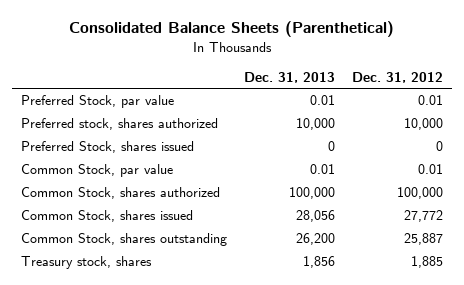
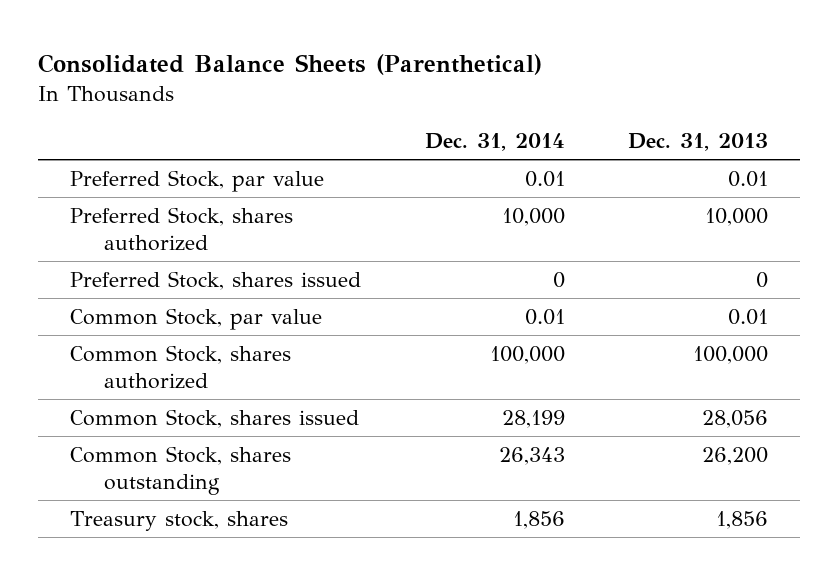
[352,71,444,83] Dec. 31, 2012 -> none
none -> [424,133,565,152] Dec. 31, 2014
[20,118,218,131] Preferred stock, shares authorized -> [70,206,294,251] Preferred Stock, shares authorized

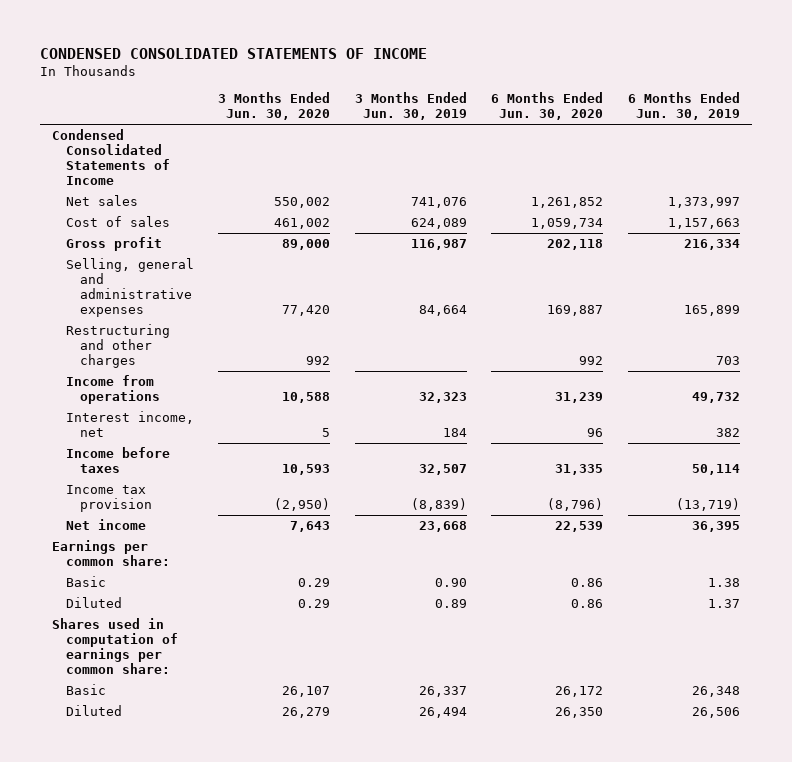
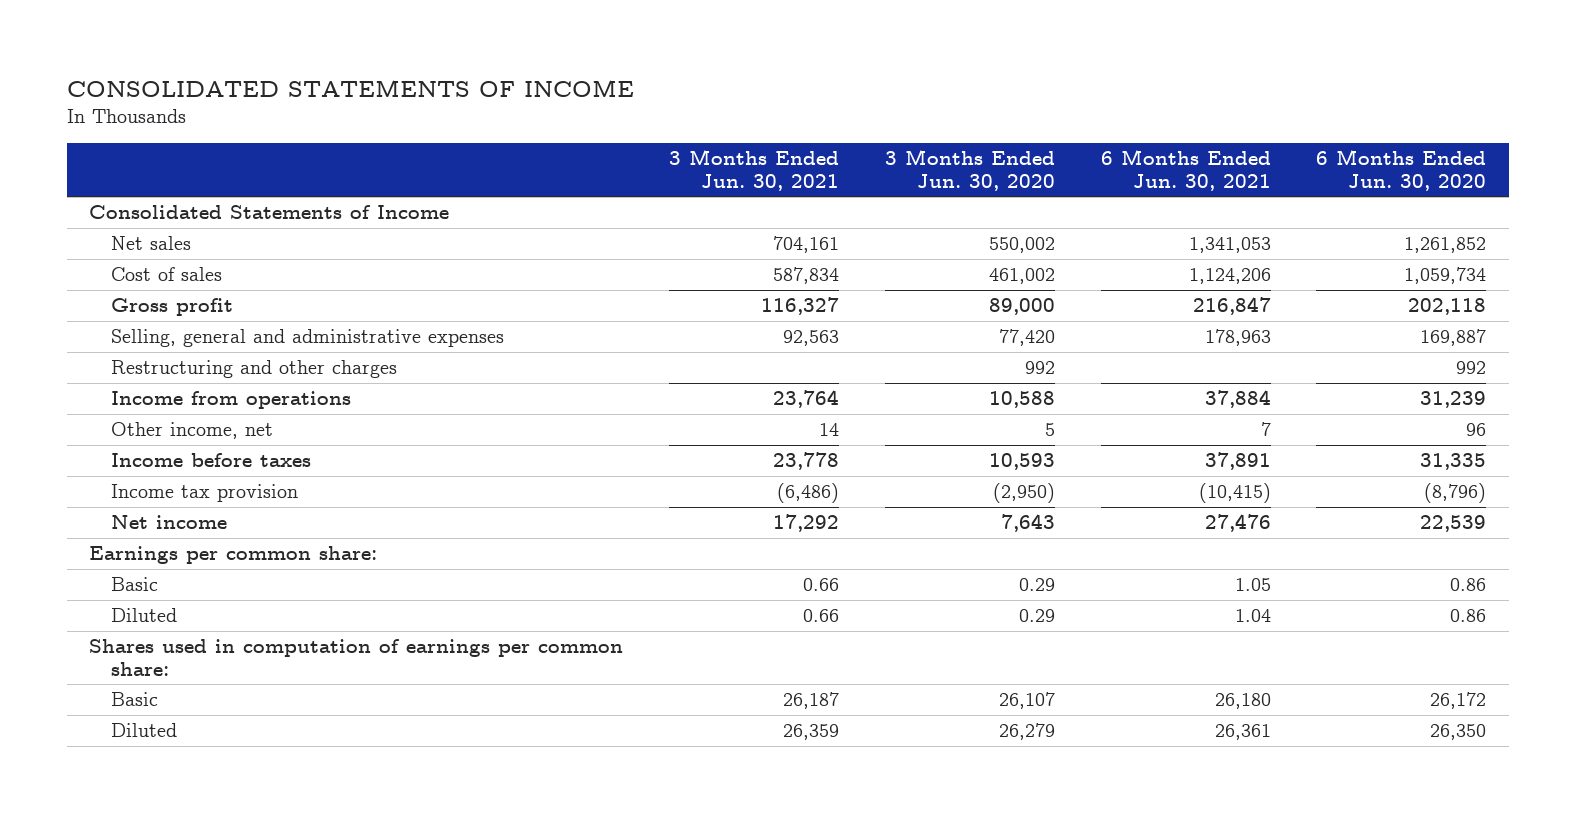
[39,48,427,60] CONDENSED CONSOLIDATED STATEMENTS OF INCOME -> [66,80,634,98] CONSOLIDATED STATEMENTS OF INCOME
[354,92,467,121] 3 Months Ended Jun. 30, 2019 -> none
[627,92,740,121] 6 Months Ended Jun. 30, 2019 -> none
none -> [669,149,840,191] 3 Months Ended Jun. 30, 2021
none -> [1100,149,1271,191] 6 Months Ended Jun. 30, 2021
[52,128,171,186] Condensed Consolidated Statements of Income -> [89,205,450,220] Consolidated Statements of Income
[66,410,195,438] Interest income, net -> [110,422,273,440] Other income, net

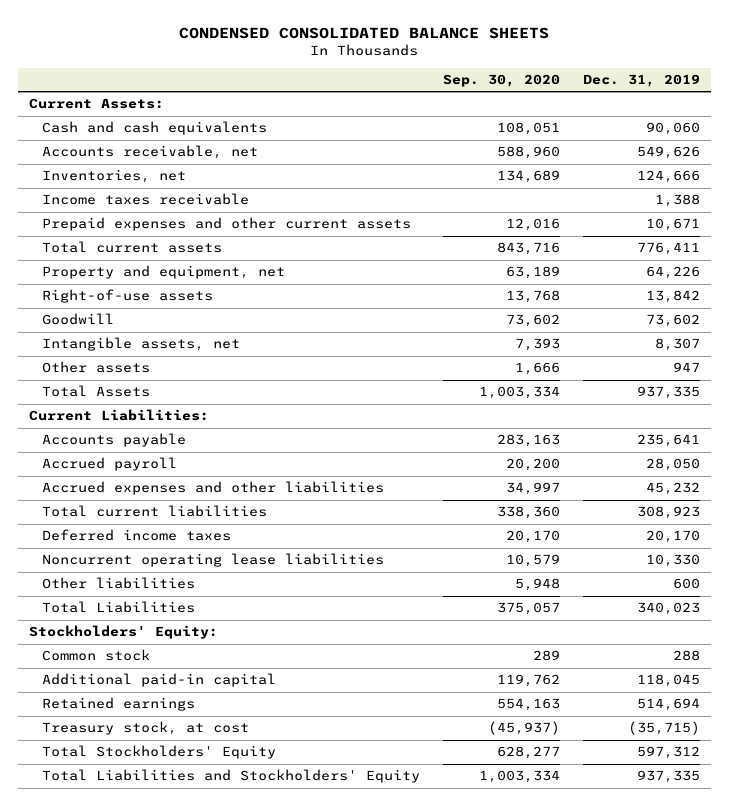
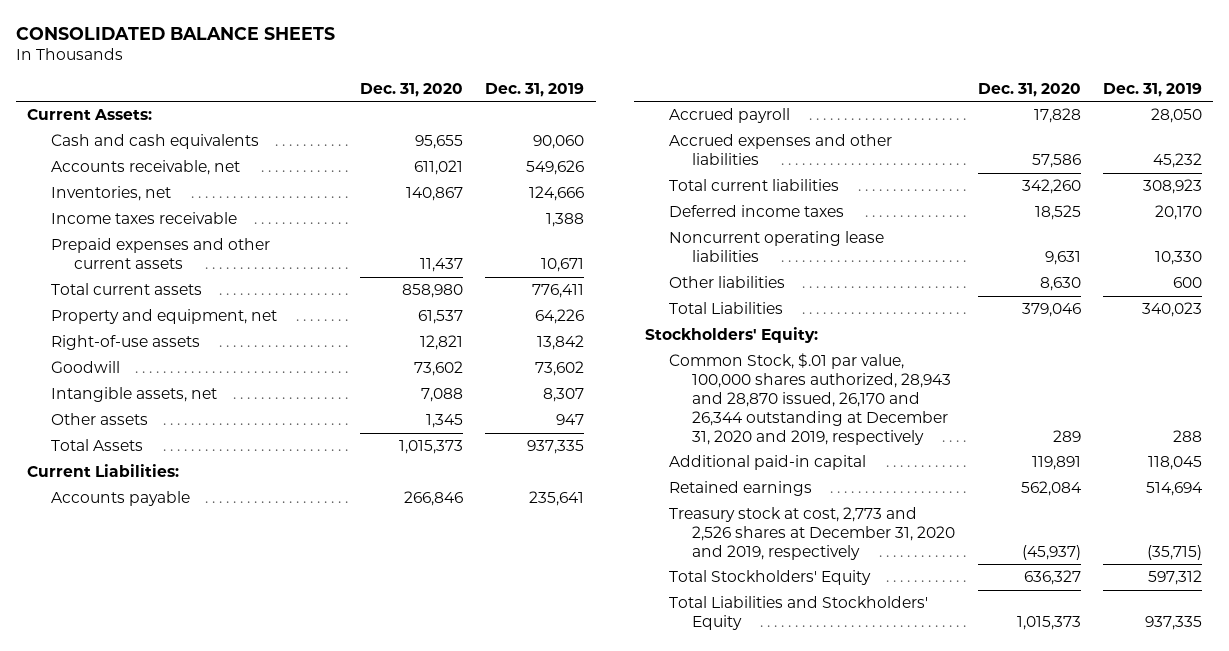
[179,26,550,39] CONDENSED CONSOLIDATED BALANCE SHEETS -> [15,26,335,40] CONSOLIDATED BALANCE SHEETS
[443,73,561,87] Sep. 30, 2020 -> none
none -> [359,82,463,97] Dec. 31, 2020
[42,649,151,662] Common stock -> [668,353,951,445] Common Stock, $.01 par value, 100,000 shares authorized, 28,943 and 28,870 issued, 26,170 and 26,344 outstanding at December 31, 2020 and 2019, respectively
[42,721,250,736] Treasury stock, at cost -> [668,507,955,560] Treasury stock at cost, 2,773 and 2,526 shares at December 31, 2020 and 2019, respectively

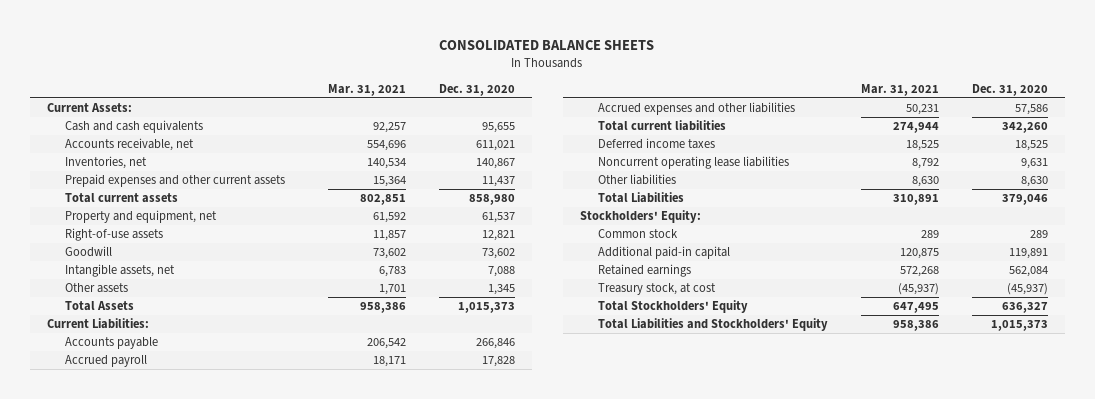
[485,82,585,97] Dec. 31, 2019 -> none
none -> [327,83,406,96] Mar. 31, 2021
[50,212,237,225] Income taxes receivable -> none
[668,353,951,445] Common Stock, $.01 par value, 100,000 shares authorized, 28,943 and 28,870 issued, 26,170 and 26,344 outstanding at December 31, 2020 and 2019, respectively -> [597,229,678,239] Common stock
[668,507,955,560] Treasury stock at cost, 2,773 and 2,526 shares at December 31, 2020 and 2019, respectively -> [597,283,716,296] Treasury stock, at cost

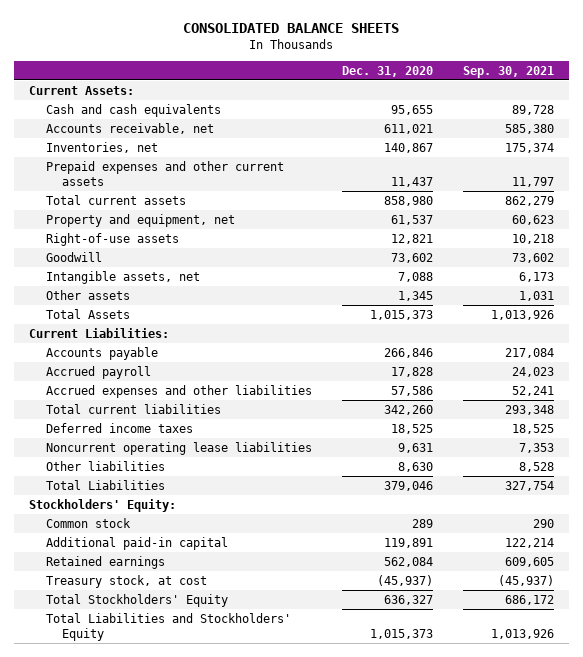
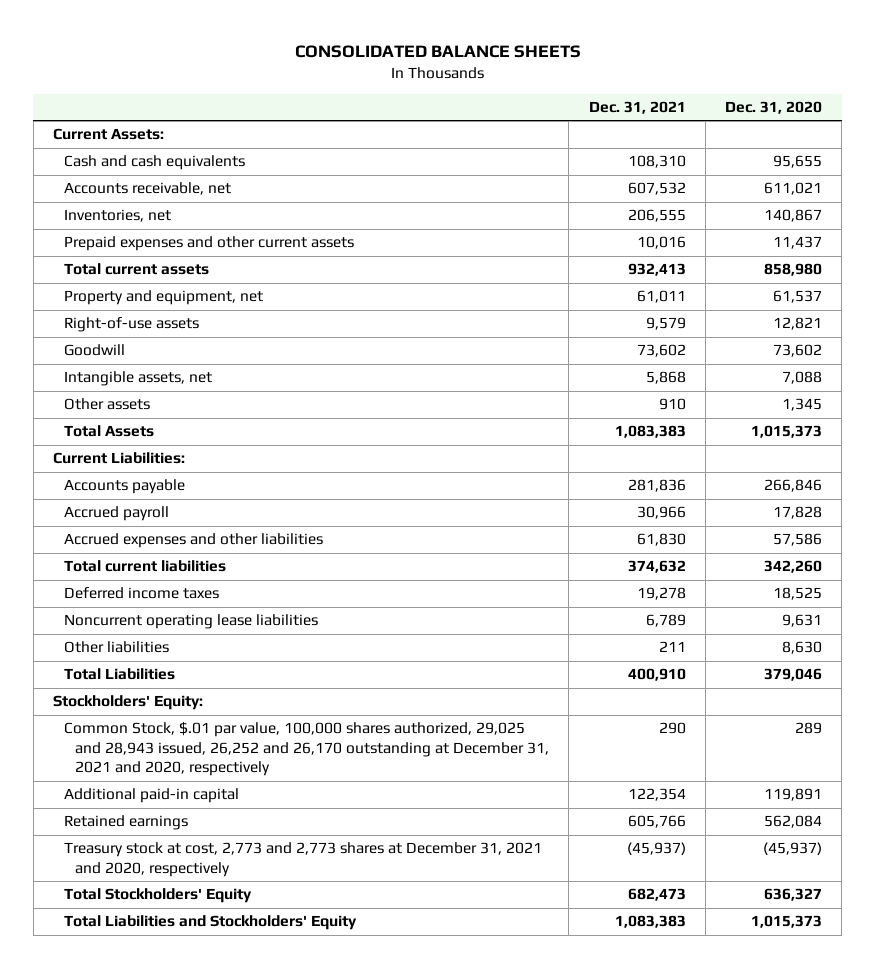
[462,65,554,78] Sep. 30, 2021 -> none
none -> [588,100,686,114] Dec. 31, 2021
[45,517,131,528] Common stock -> [64,722,550,777] Common Stock, $.01 par value, 100,000 shares authorized, 29,025 and 28,943 issued, 26,252 and 26,170 outstanding at December 31, 2021 and 2020, respectively
[45,574,207,588] Treasury stock, at cost -> [64,842,543,877] Treasury stock at cost, 2,773 and 2,773 shares at December 31, 2021 and 2020, respectively

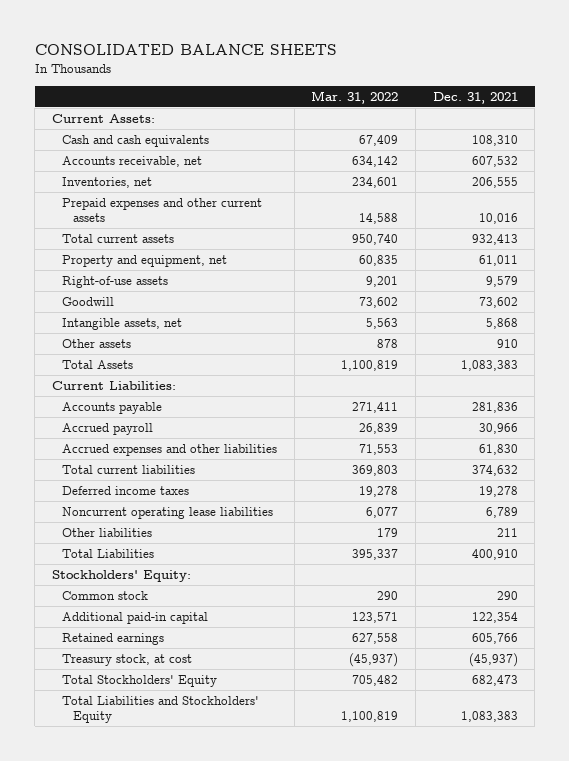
[725,100,823,114] Dec. 31, 2020 -> none
none -> [311,90,399,104] Mar. 31, 2022
[64,722,550,777] Common Stock, $.01 par value, 100,000 shares authorized, 29,025 and 28,943 issued, 26,252 and 26,170 outstanding at December 31, 2021 and 2020, respectively -> [62,591,149,601] Common stock
[64,842,543,877] Treasury stock at cost, 2,773 and 2,773 shares at December 31, 2021 and 2020, respectively -> [62,654,193,667] Treasury stock, at cost

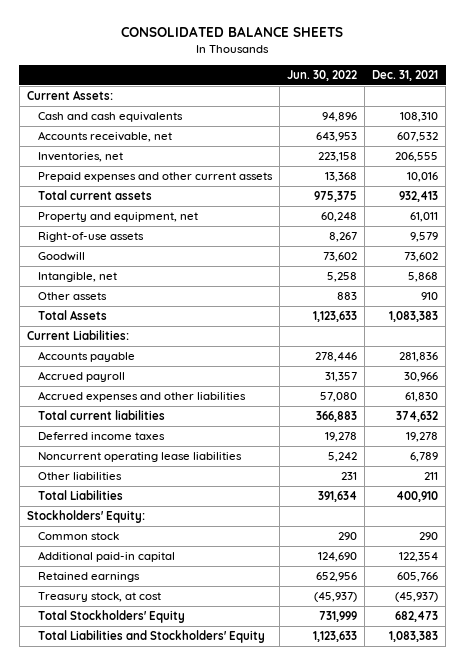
[311,90,399,104] Mar. 31, 2022 -> none
none -> [287,69,358,81] Jun. 30, 2022
[62,318,183,331] Intangible assets, net -> [38,272,118,283] Intangible, net

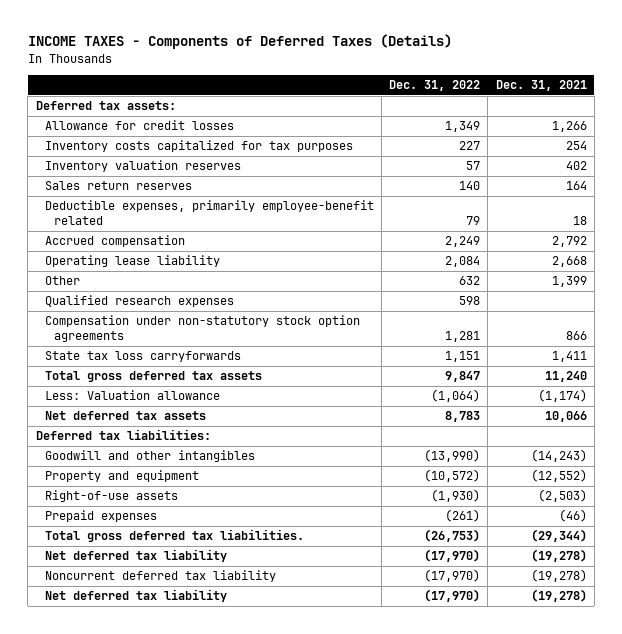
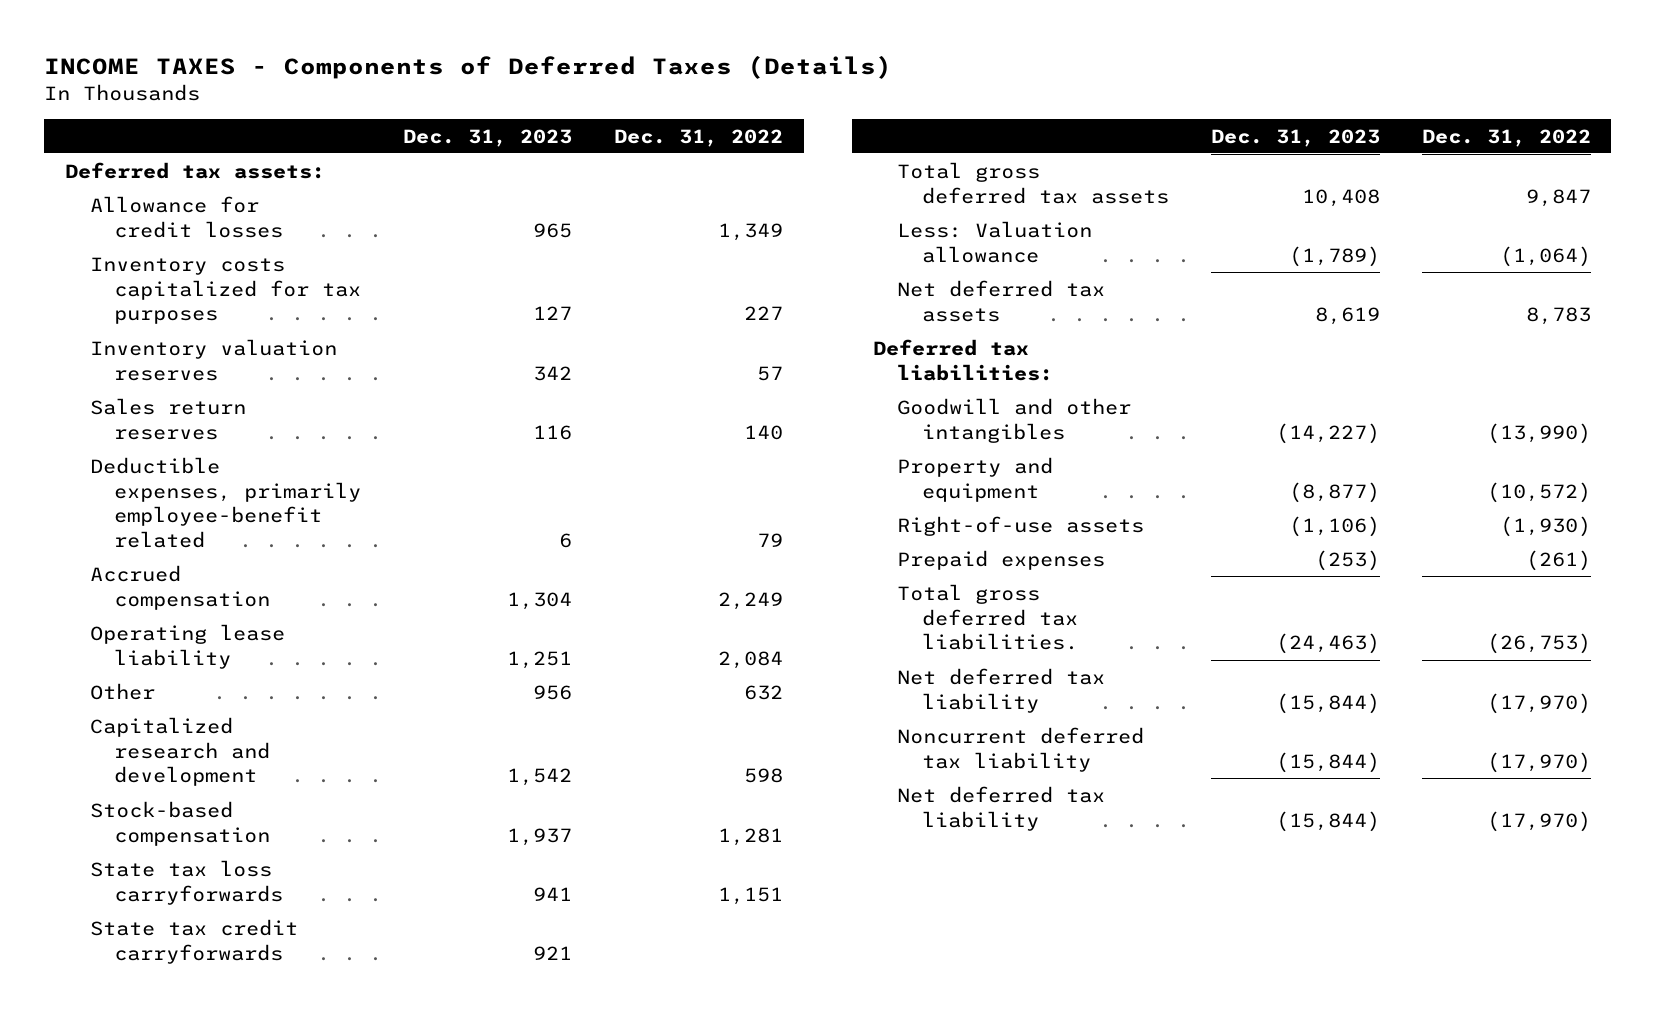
[495,80,587,92] Dec. 31, 2021 -> none
none -> [403,128,573,147] Dec. 31, 2023
[44,295,234,308] Qualified research expenses -> [89,716,271,787] Capitalized research and development
[44,315,360,342] Compensation under non-statutory stock option agreements -> [89,800,271,846] Stock-based compensation
none -> [89,918,298,964] State tax credit carryforwards

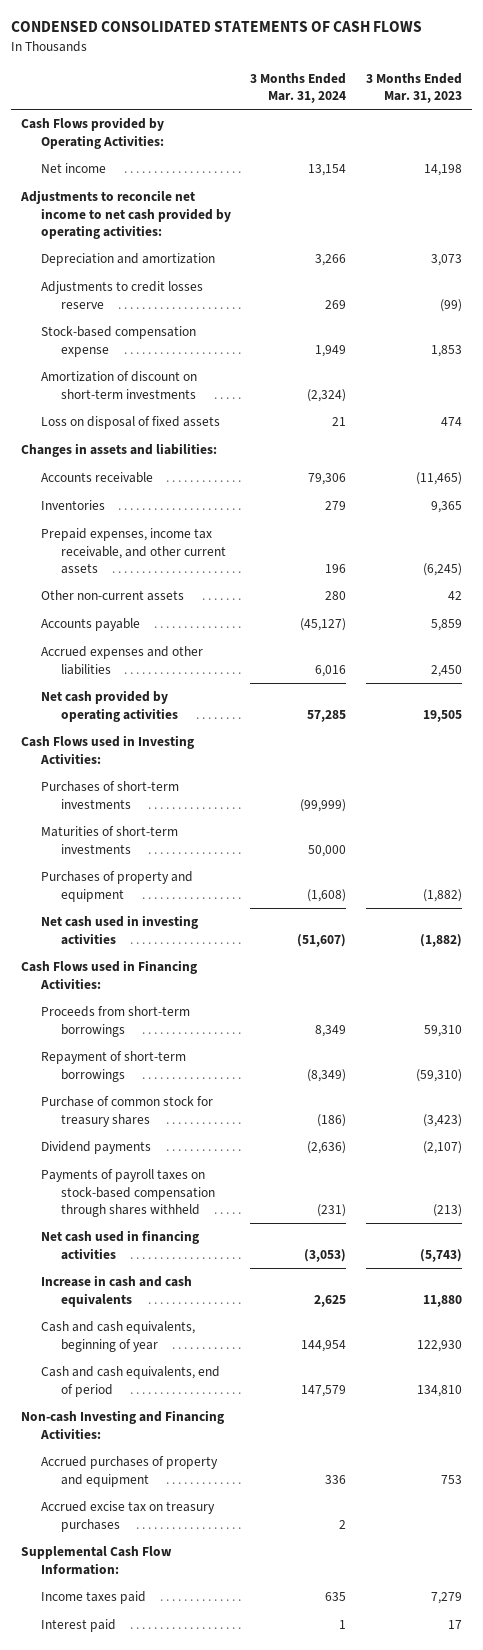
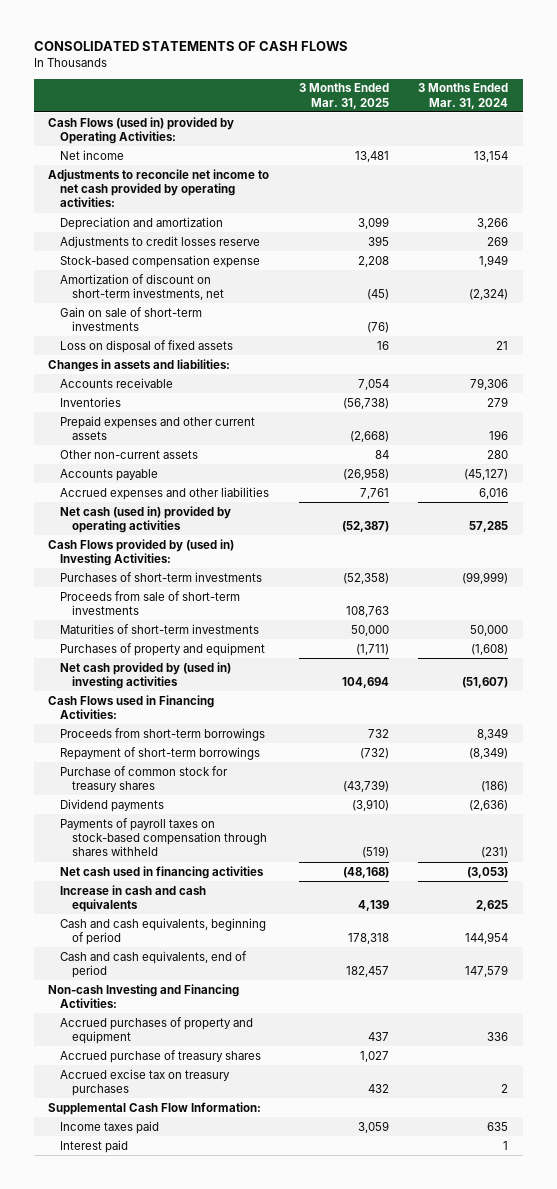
[11,21,423,33] CONDENSED CONSOLIDATED STATEMENTS OF CASH FLOWS -> [33,41,348,52] CONSOLIDATED STATEMENTS OF CASH FLOWS
[365,72,462,104] 3 Months Ended Mar. 31, 2023 -> none
none -> [298,83,389,109] 3 Months Ended Mar. 31, 2025
[20,117,164,149] Cash Flows provided by Operating Activities: -> [48,116,235,145] Cash Flows (used in) provided by Operating Activities:
[40,371,197,399] Amortization of discount on short-term investments -> [60,273,225,301] Amortization of discount on short-term investments, net
none -> [60,306,203,332] Gain on sale of short-term investments
[40,528,226,575] Prepaid expenses, income tax receivable, and other current assets -> [60,415,256,441] Prepaid expenses and other current assets
[40,690,178,722] Net cash provided by operating activities -> [60,505,232,534] Net cash (used in) provided by operating activities
[20,735,194,764] Cash Flows used in Investing Activities: -> [48,538,235,567] Cash Flows provided by (used in) Investing Activities:
none -> [60,590,241,616] Proceeds from sale of short-term investments
[40,915,198,945] Net cash used in investing activities -> [60,661,232,690] Net cash provided by (used in) investing activities
[40,1321,195,1352] Cash and cash equivalents, beginning of year -> [60,917,267,946] Cash and cash equivalents, beginning of period
none -> [60,1049,262,1063] Accrued purchase of treasury shares

